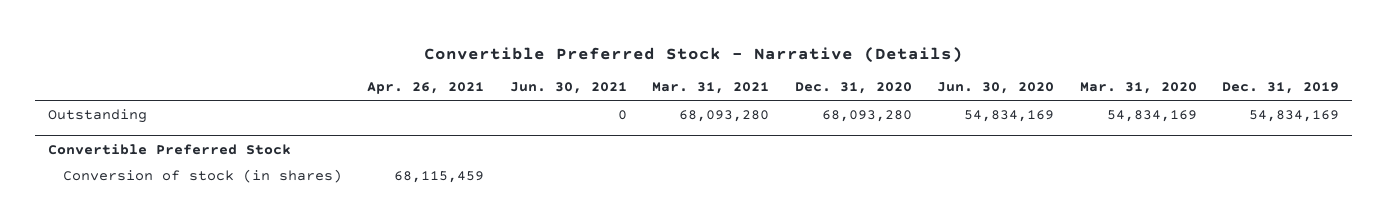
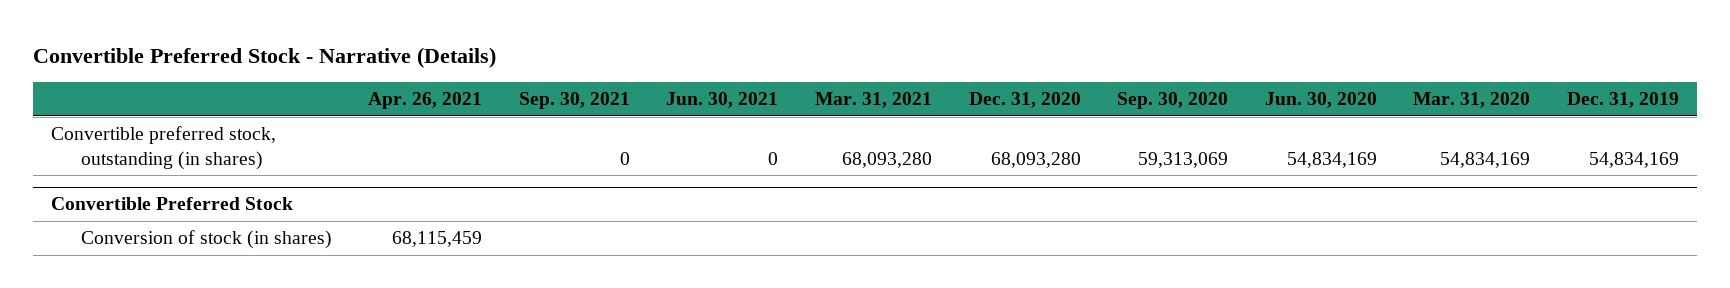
none -> [518,92,630,110] Sep. 30, 2021
none -> [1117,92,1229,110] Sep. 30, 2020
[47,108,147,123] Outstanding -> [51,126,277,170] Convertible preferred stock, outstanding (in shares)

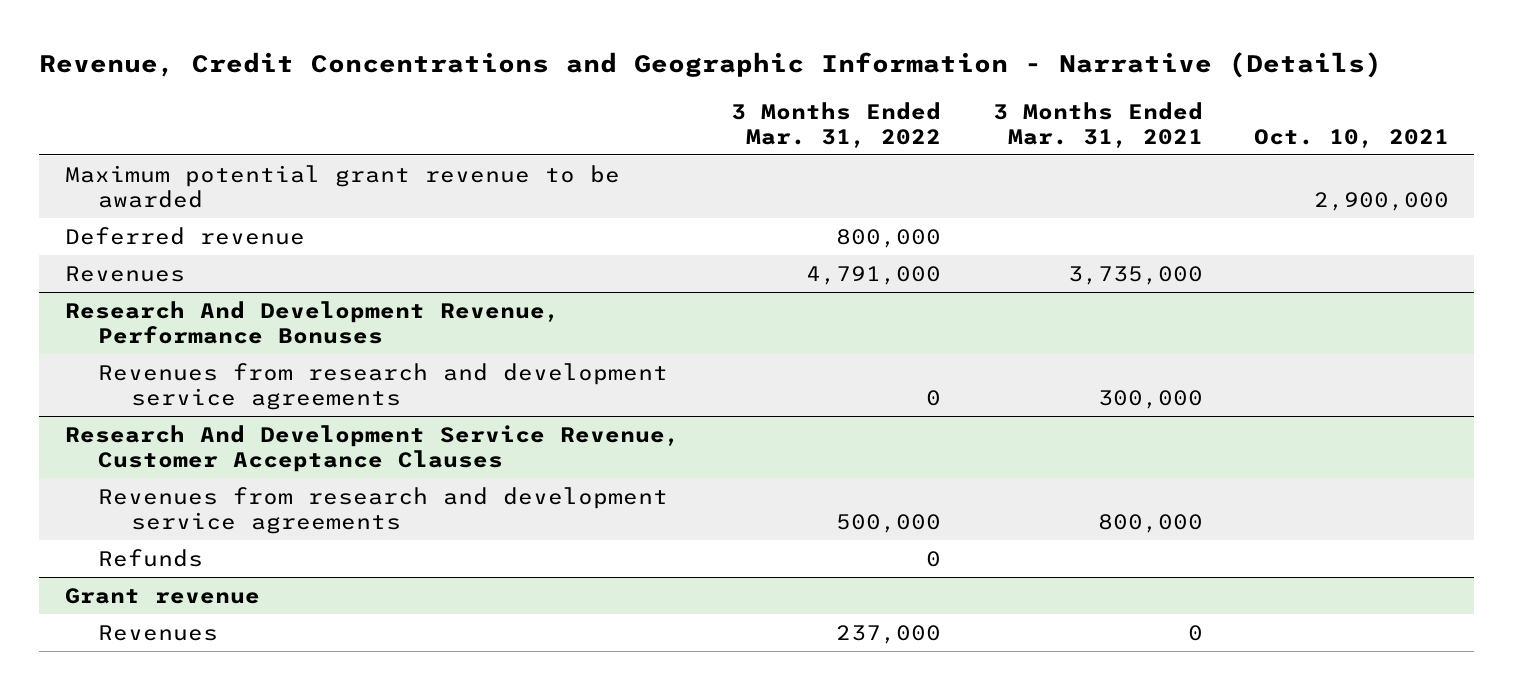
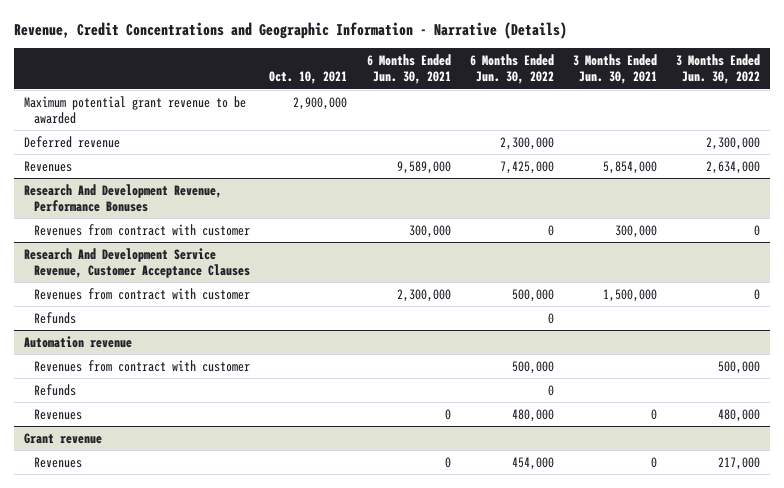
[731,101,942,148] 3 Months Ended Mar. 31, 2022 -> none
[992,101,1203,148] 3 Months Ended Mar. 31, 2021 -> none
none -> [366,54,451,85] 6 Months Ended Jun. 30, 2021
none -> [469,54,554,85] 6 Months Ended Jun. 30, 2022
none -> [573,54,658,85] 3 Months Ended Jun. 30, 2021
none -> [676,54,761,85] 3 Months Ended Jun. 30, 2022
[97,362,668,411] Revenues from research and development service agreements -> [34,223,251,236] Revenues from contract with customer
[97,486,668,535] Revenues from research and development service agreements -> [34,287,251,300] Revenues from contract with customer
none -> [23,335,132,348] Automation revenue
none -> [34,359,251,372] Revenues from contract with customer
none -> [34,383,77,396] Refunds
none -> [34,408,83,420] Revenues

